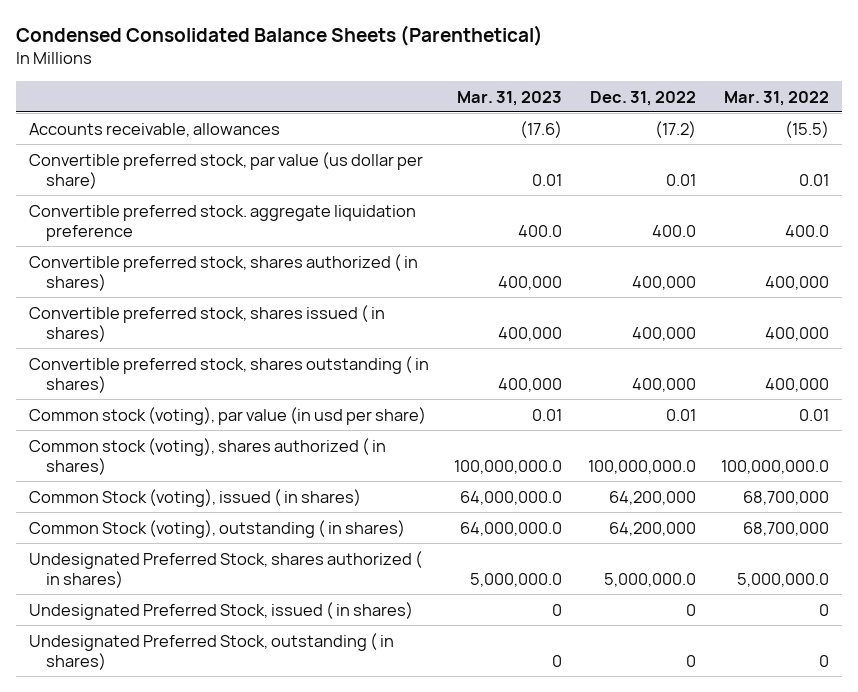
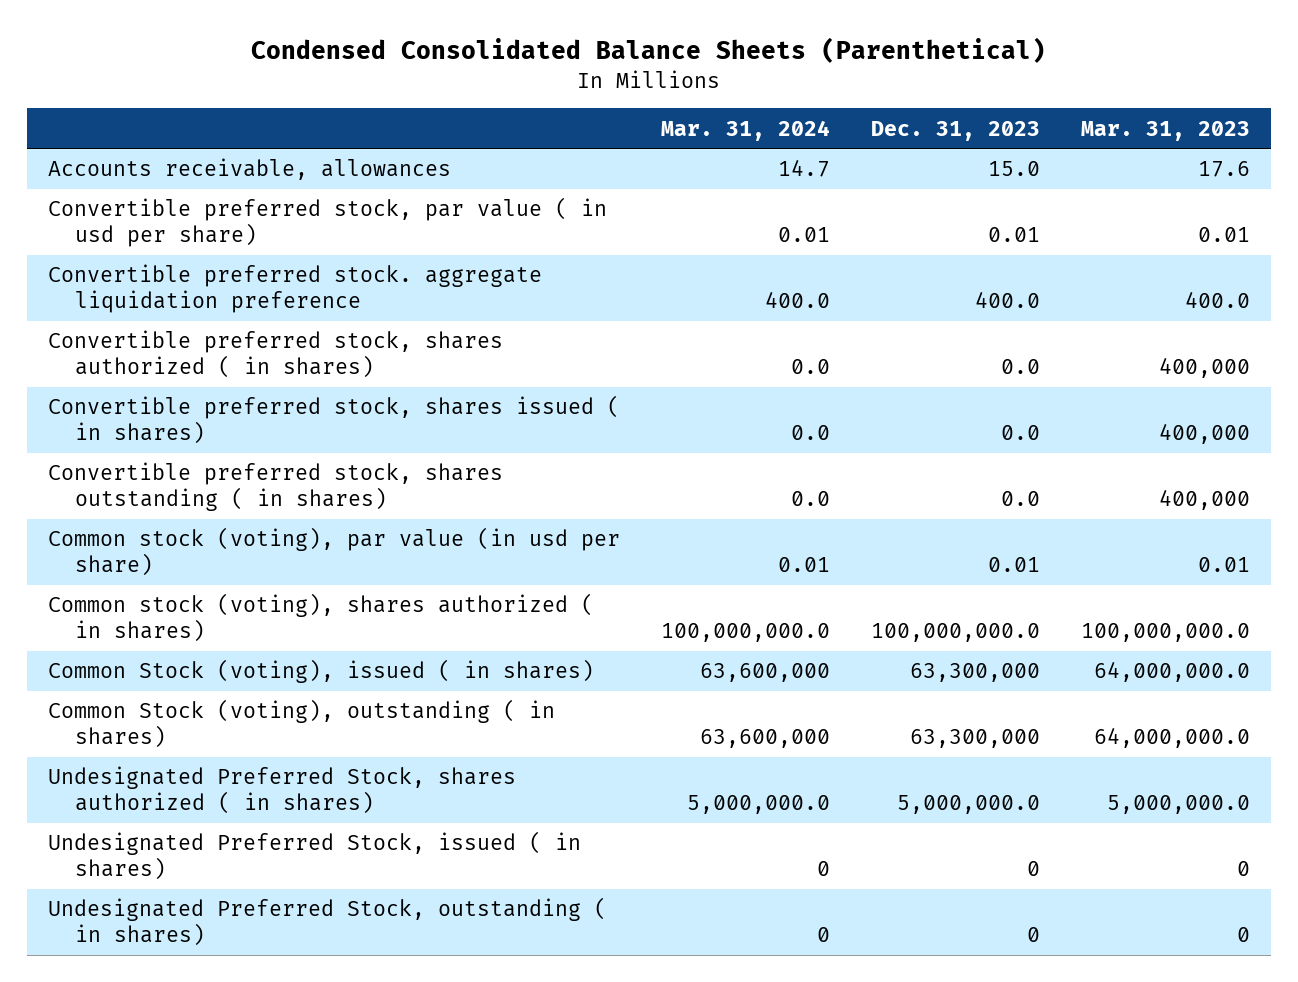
[589,90,696,106] Dec. 31, 2022 -> none
[724,90,830,106] Mar. 31, 2022 -> none
none -> [660,119,830,141] Mar. 31, 2024
none -> [871,120,1041,141] Dec. 31, 2023
[520,120,563,138] (17.6) -> [1198,161,1251,178] 17.6
[28,151,423,189] Convertible preferred stock, par value (us dollar per share) -> [47,197,607,247] Convertible preferred stock, par value ( in usd per share)

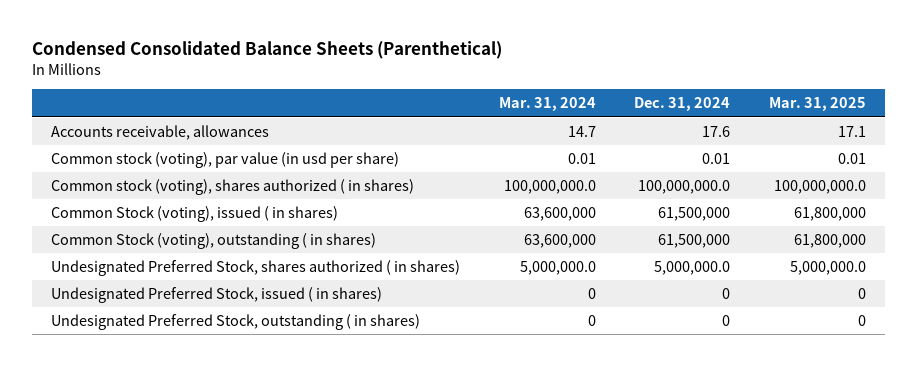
[871,120,1041,141] Dec. 31, 2023 -> none
[1081,120,1251,141] Mar. 31, 2023 -> none
none -> [634,97,731,112] Dec. 31, 2024
none -> [768,97,866,112] Mar. 31, 2025
[47,197,607,247] Convertible preferred stock, par value ( in usd per share) -> none
[47,264,542,313] Convertible preferred stock. aggregate liquidation preference -> none
[47,330,503,378] Convertible preferred stock, shares authorized ( in shares) -> none
[47,395,620,444] Convertible preferred stock, shares issued ( in shares) -> none
[47,462,503,511] Convertible preferred stock, shares outstanding ( in shares) -> none

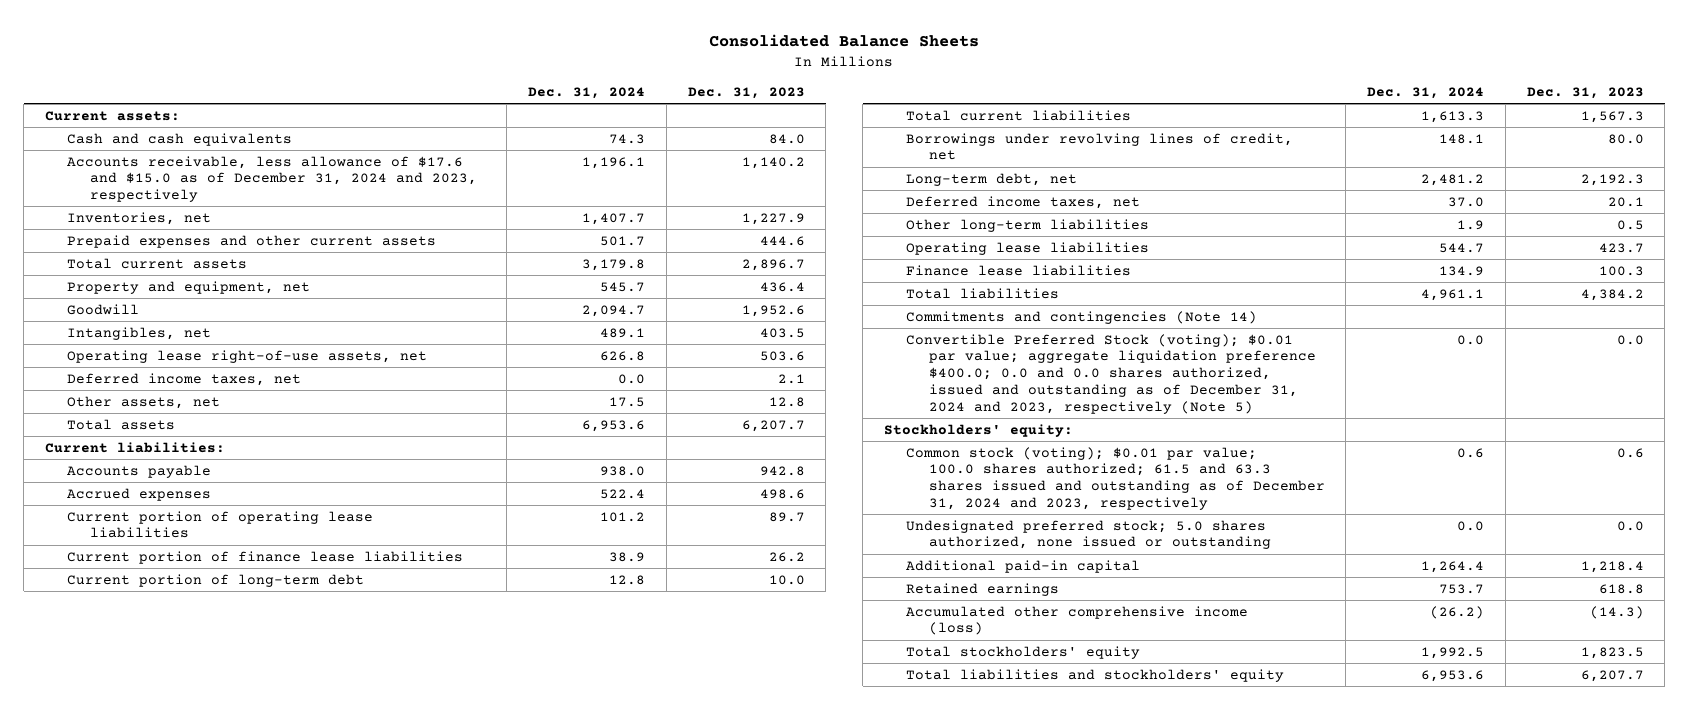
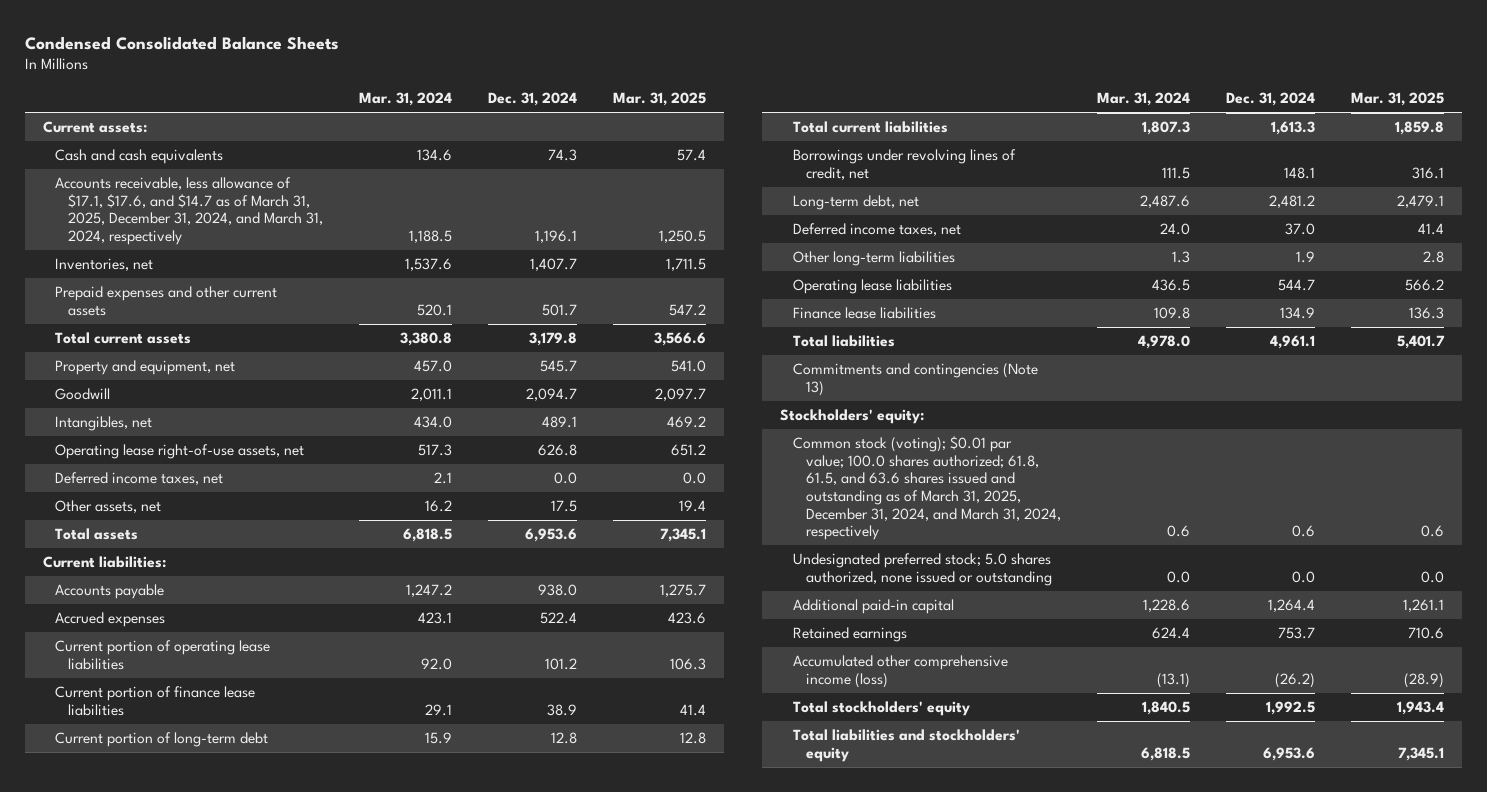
[709,34,980,48] Consolidated Balance Sheets -> [24,35,339,50] Condensed Consolidated Balance Sheets
[687,87,805,100] Dec. 31, 2023 -> none
none -> [359,92,453,107] Mar. 31, 2024
none -> [613,92,707,107] Mar. 31, 2025
[67,155,477,203] Accounts receivable, less allowance of $17.6 and $15.0 as of December 31, 2024 and 2023, respectively -> [55,177,324,245] Accounts receivable, less allowance of $17.1, $17.6, and $14.7 as of March 31, 2025, December 31, 2024, and March 31, 2024, respectively
[906,333,1316,415] Convertible Preferred Stock (voting); $0.01 par value; aggregate liquidation preference $400.0; 0.0 and 0.0 shares authorized, issued and outstanding as of December 31, 2024 and 2023, respectively (Note 5) -> none
[906,310,1258,324] Commitments and contingencies (Note 14) -> [792,363,1038,396] Commitments and contingencies (Note 13)
[906,446,1325,511] Common stock (voting); $0.01 par value; 100.0 shares authorized; 61.5 and 63.3 shares issued and outstanding as of December 31, 2024 and 2023, respectively -> [792,436,1061,541] Common stock (voting); $0.01 par value; 100.0 shares authorized; 61.8, 61.5, and 63.6 shares issued and outstanding as of March 31, 2025, December 31, 2024, and March 31, 2024, respectively

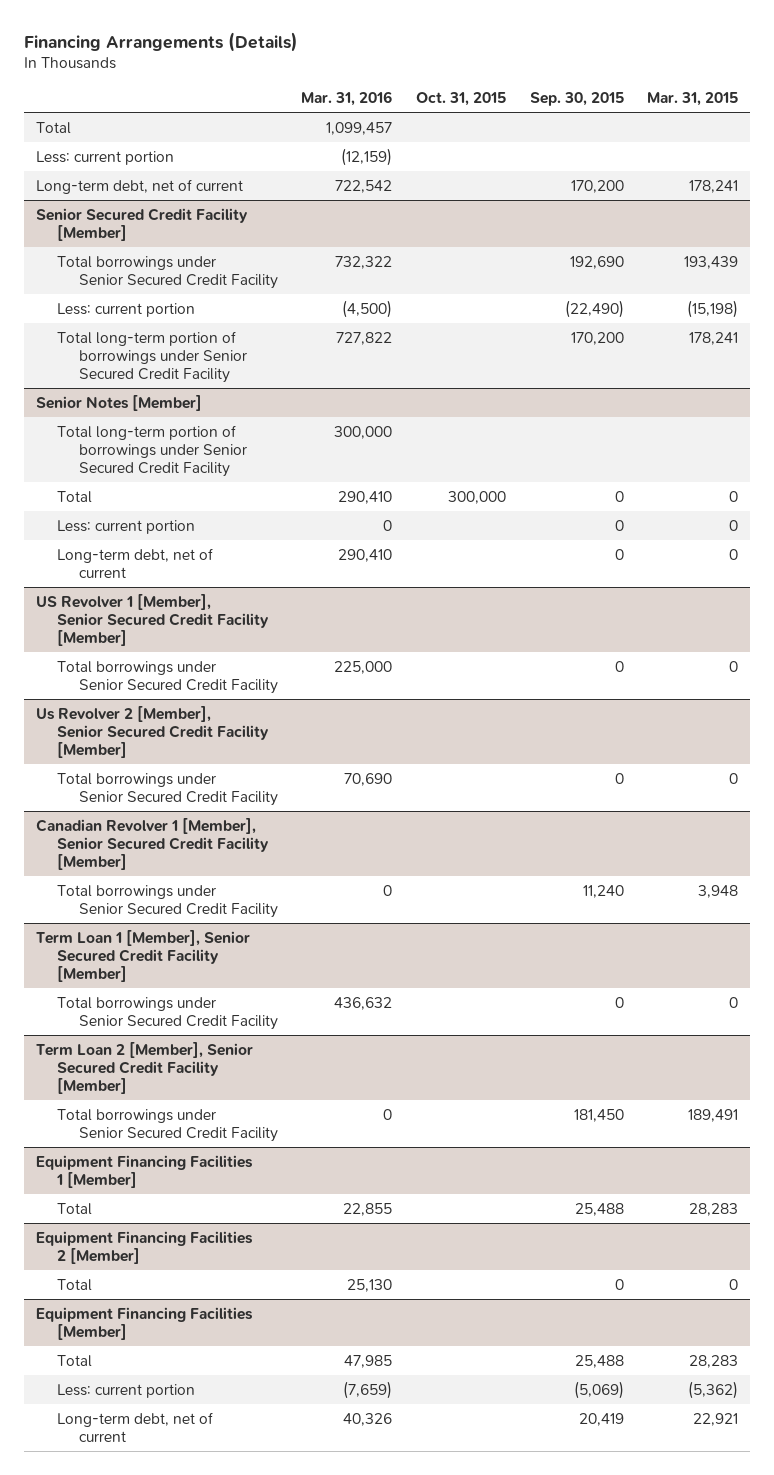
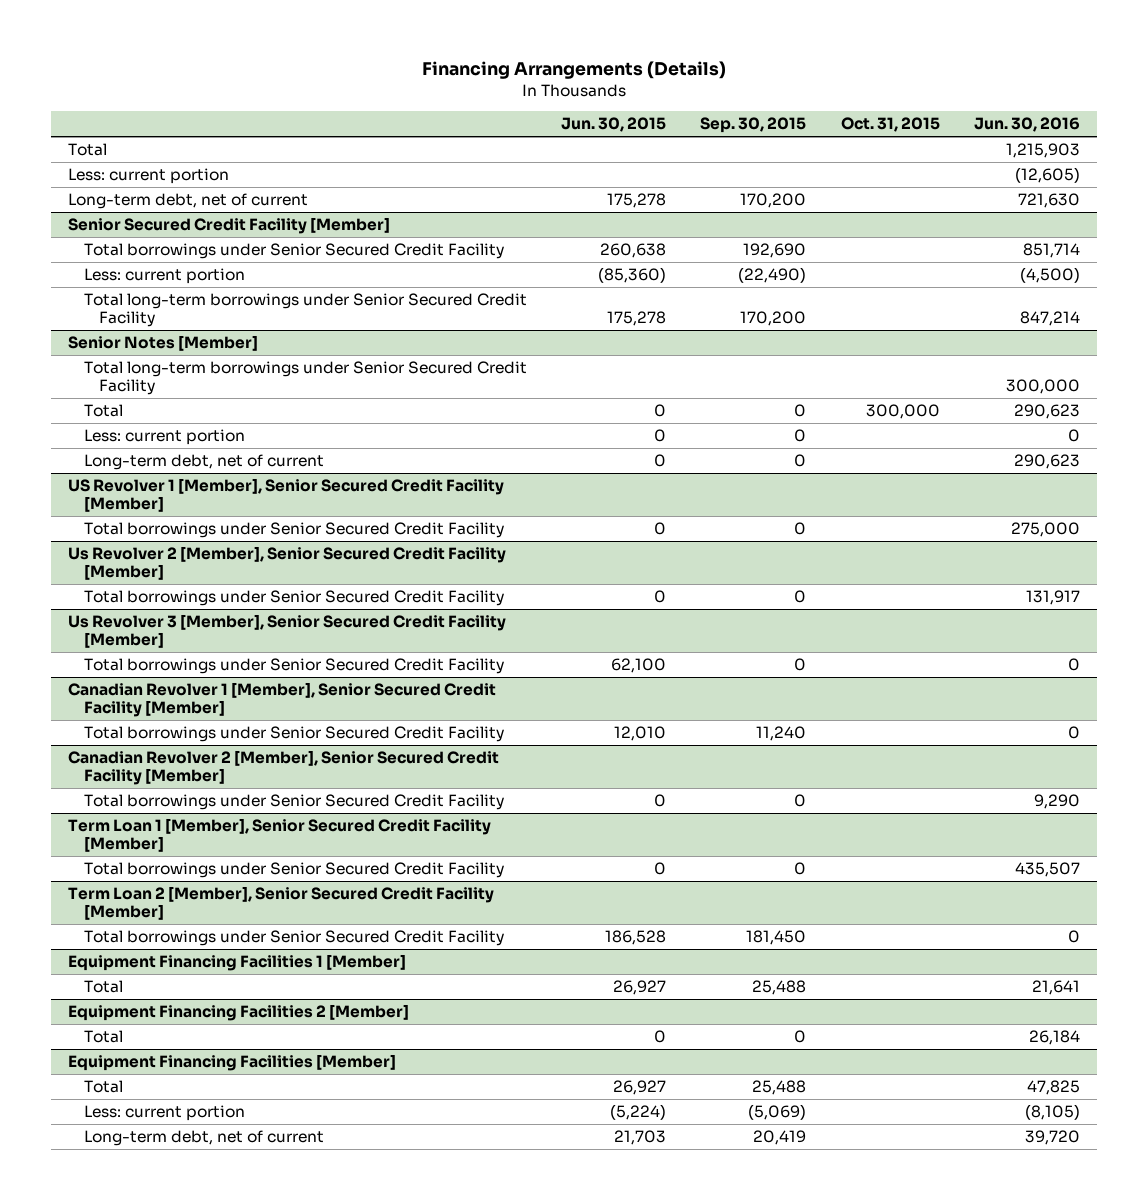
[301,91,393,107] Mar. 31, 2016 -> none
[647,92,739,107] Mar. 31, 2015 -> none
none -> [561,117,667,133] Jun. 30, 2015
none -> [974,117,1081,133] Jun. 30, 2016
[57,330,247,383] Total long-term portion of borrowings under Senior Secured Credit Facility -> [83,293,527,327] Total long-term borrowings under Senior Secured Credit Facility
[57,424,247,477] Total long-term portion of borrowings under Senior Secured Credit Facility -> [83,361,527,395] Total long-term borrowings under Senior Secured Credit Facility
none -> [68,614,507,648] Us Revolver 3 [Member], Senior Secured Credit Facility [Member]
none -> [83,658,504,675] Total borrowings under Senior Secured Credit Facility
none -> [68,750,500,785] Canadian Revolver 2 [Member], Senior Secured Credit Facility [Member]
none -> [83,794,504,811] Total borrowings under Senior Secured Credit Facility

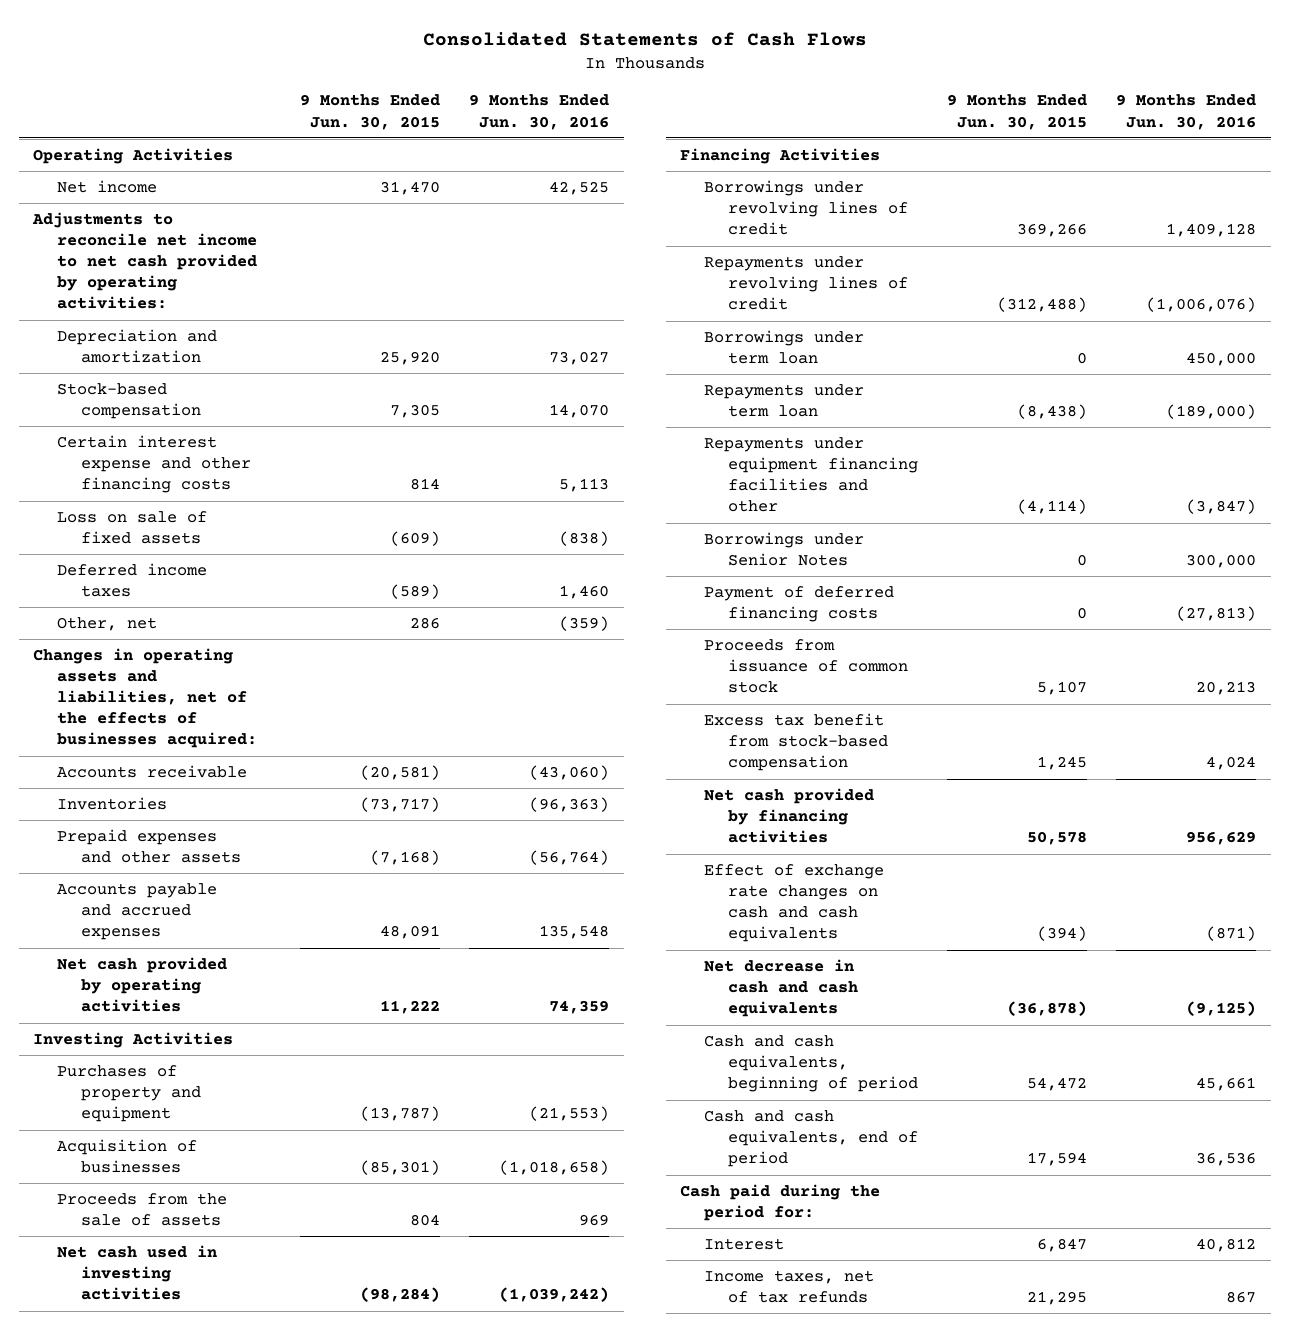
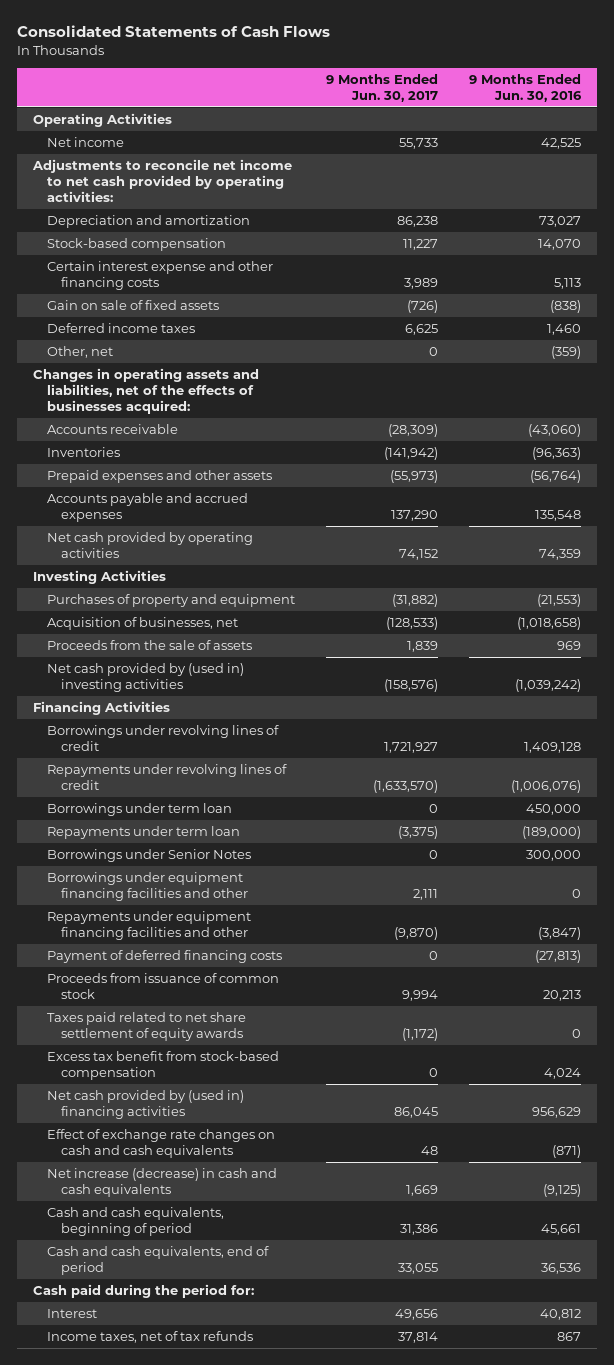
[300,94,441,130] 9 Months Ended Jun. 30, 2015 -> none
none -> [325,73,438,103] 9 Months Ended Jun. 30, 2017
[57,511,208,545] Loss on sale of fixed assets -> [46,300,219,311] Gain on sale of fixed assets
[57,1139,198,1174] Acquisition of businesses -> [46,617,238,631] Acquisition of businesses, net
[57,1245,218,1301] Net cash used in investing activities -> [46,663,244,693] Net cash provided by (used in) investing activities
none -> [46,872,249,902] Borrowings under equipment financing facilities and other
[704,437,919,513] Repayments under equipment financing facilities and other -> [46,911,251,941] Repayments under equipment financing facilities and other
none -> [46,1012,246,1042] Taxes paid related to net share settlement of equity awards
[704,788,875,844] Net cash provided by financing activities -> [46,1090,244,1120] Net cash provided by (used in) financing activities
[704,959,859,1018] Net decrease in cash and cash equivalents -> [46,1168,277,1198] Net increase (decrease) in cash and cash equivalents

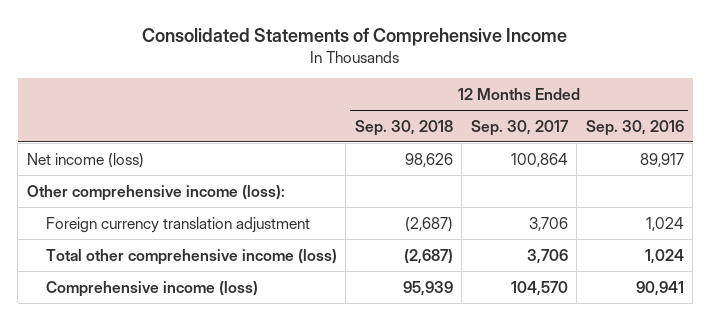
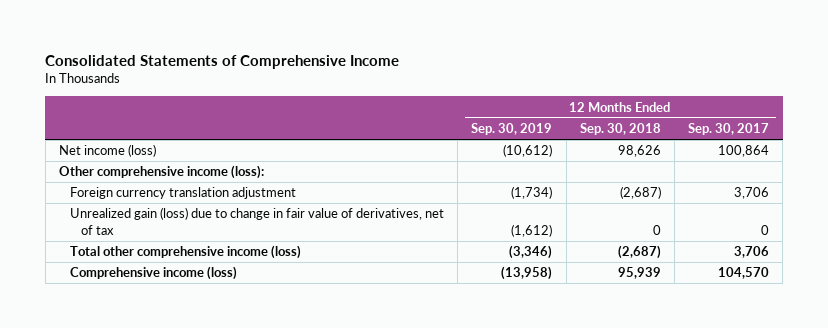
[585,119,684,136] Sep. 30, 2016 -> none
none -> [471,123,553,136] Sep. 30, 2019
none -> [70,207,445,235] Unrealized gain (loss) due to change in fair value of derivatives, net of tax

